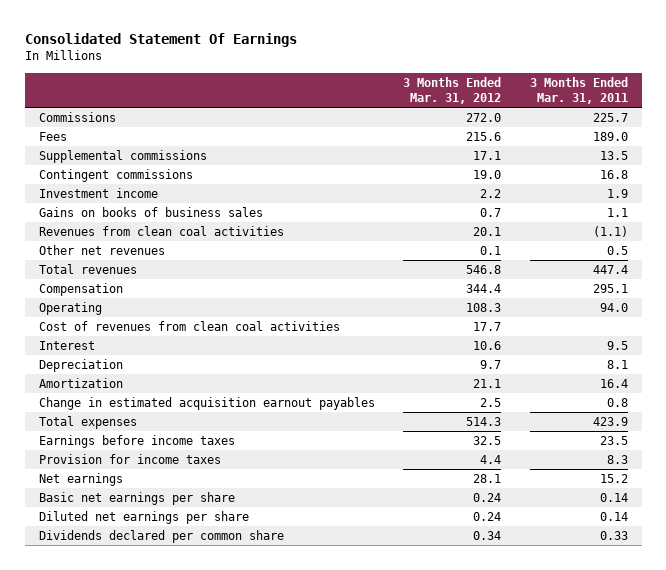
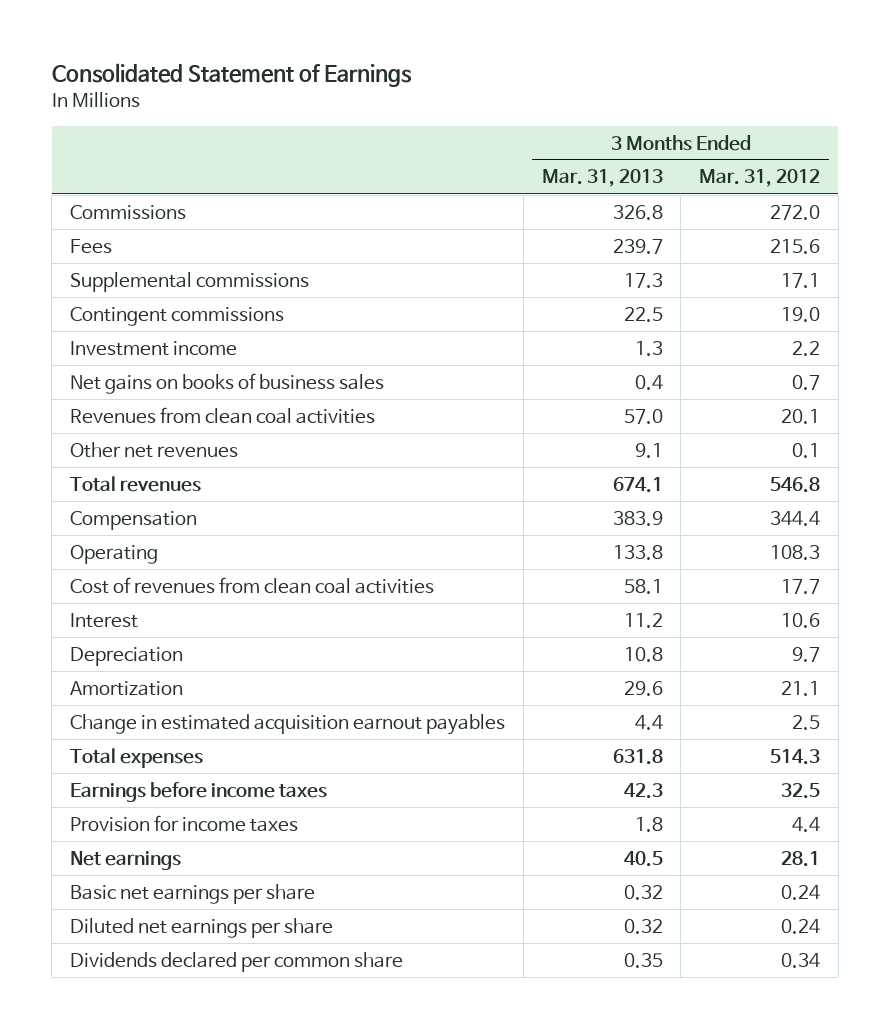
[24,32,297,47] Consolidated Statement Of Earnings -> [51,63,412,88] Consolidated Statement of Earnings
[529,76,628,104] 3 Months Ended Mar. 31, 2011 -> none
none -> [541,169,663,188] Mar. 31, 2013
[38,206,263,217] Gains on books of business sales -> [69,372,384,394] Net gains on books of business sales

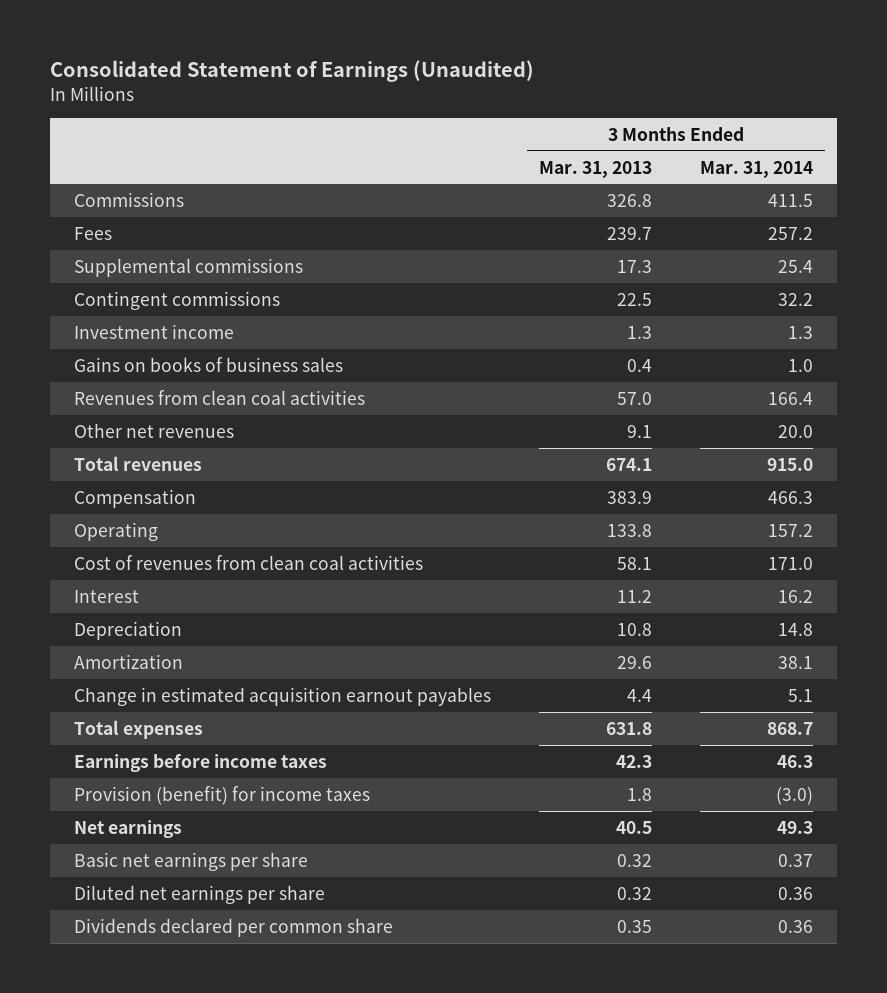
[51,63,412,88] Consolidated Statement of Earnings -> [49,59,534,82] Consolidated Statement of Earnings (Unaudited)
[699,169,821,188] Mar. 31, 2012 -> none
none -> [699,160,813,178] Mar. 31, 2014
[69,372,384,394] Net gains on books of business sales -> [73,356,343,372] Gains on books of business sales
[69,814,298,832] Provision for income taxes -> [73,785,370,805] Provision (benefit) for income taxes

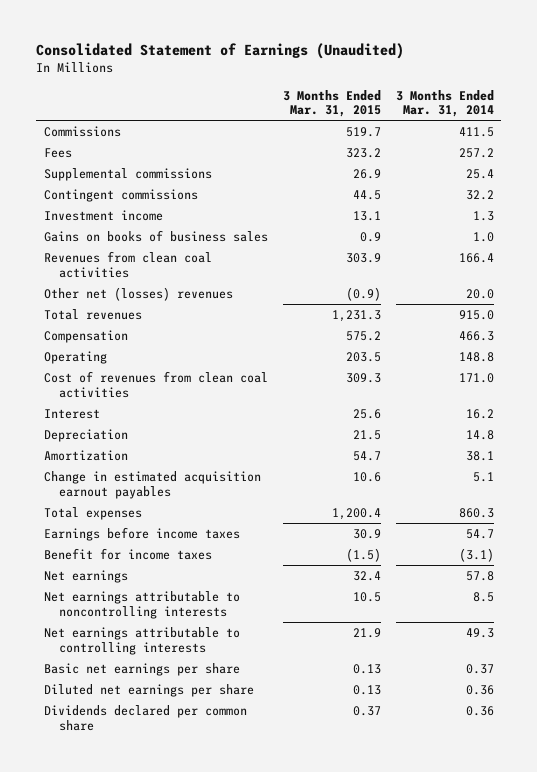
[538,160,652,178] Mar. 31, 2013 -> none
none -> [282,89,381,118] 3 Months Ended Mar. 31, 2015
[73,422,234,438] Other net revenues -> [43,286,233,301] Other net (losses) revenues
[767,523,813,537] 157.2 -> [458,351,494,362] 148.8
[766,721,813,735] 868.7 -> [458,507,494,518] 860.3
[776,754,813,768] 46.3 -> [465,528,494,539] 54.7
[73,785,370,805] Provision (benefit) for income taxes -> [43,547,212,560] Benefit for income taxes
[775,786,813,805] (3.0) -> [458,547,494,562] (3.1)
[776,820,813,834] 49.3 -> [465,570,494,581] 57.8
none -> [43,590,240,619] Net earnings attributable to noncontrolling interests
none -> [43,626,240,655] Net earnings attributable to controlling interests

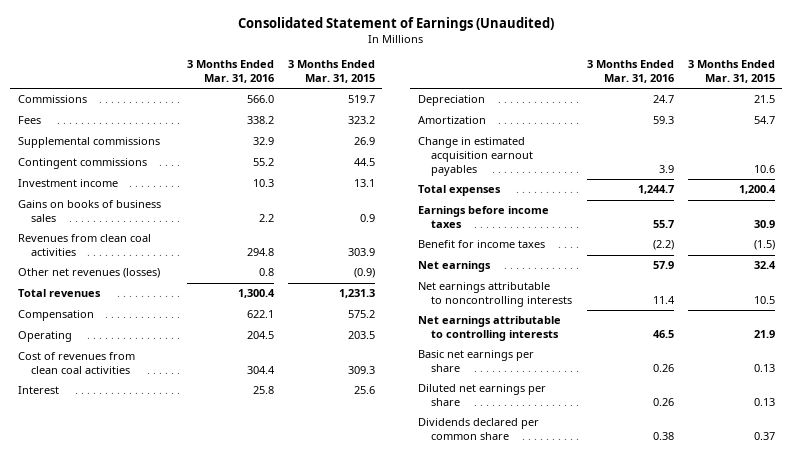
[395,89,494,118] 3 Months Ended Mar. 31, 2014 -> none
none -> [186,60,274,83] 3 Months Ended Mar. 31, 2016
[43,286,233,301] Other net (losses) revenues -> [17,268,160,279] Other net revenues (losses)

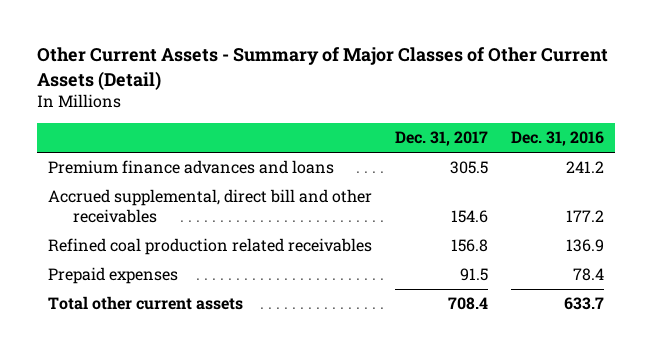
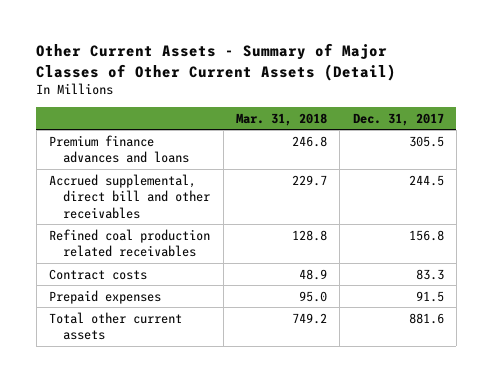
[511,131,605,147] Dec. 31, 2016 -> none
none -> [236,112,328,126] Mar. 31, 2018
[451,209,489,223] 154.6 -> [408,174,444,186] 244.5
none -> [49,268,148,280] Contract costs
[448,297,489,311] 708.4 -> [408,312,444,324] 881.6

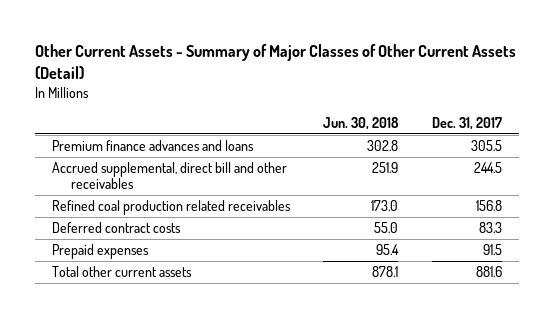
[236,112,328,126] Mar. 31, 2018 -> none
none -> [323,116,400,130] Jun. 30, 2018
[49,268,148,280] Contract costs -> [51,222,181,234] Deferred contract costs

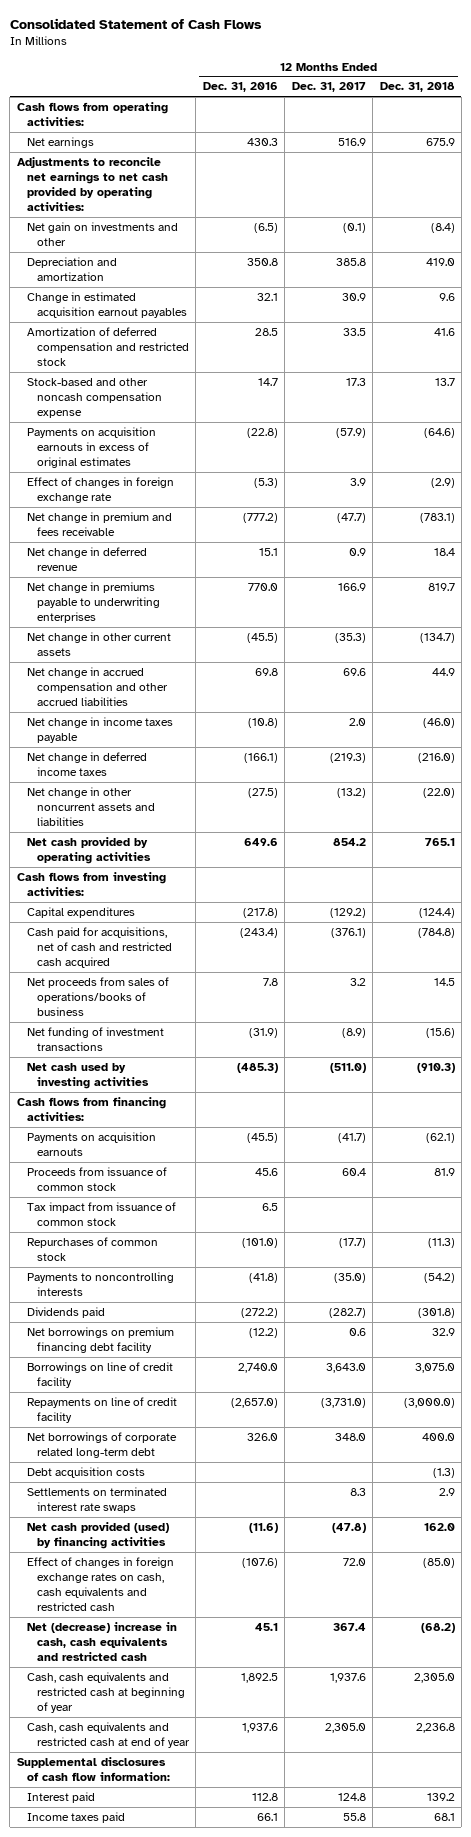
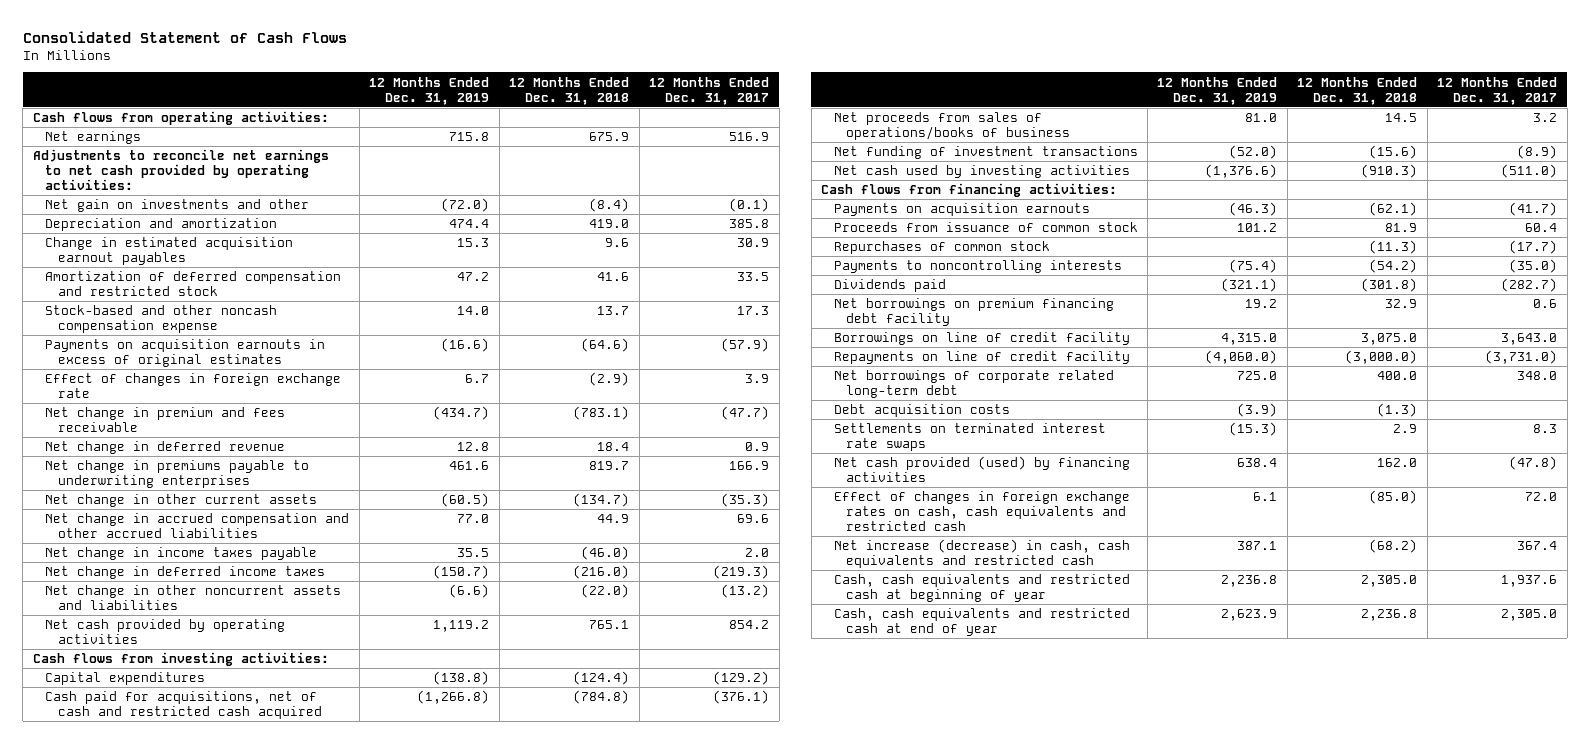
[202,82,278,93] Dec. 31, 2016 -> none
none -> [369,76,490,105] 12 Months Ended Dec. 31, 2019
[26,1201,176,1227] Tax impact from issuance of common stock -> none
[26,1621,177,1662] Net (decrease) increase in cash, cash equivalents and restricted cash -> [833,539,1130,569] Net increase (decrease) in cash, cash equivalents and restricted cash
[16,1756,170,1782] Supplemental disclosures of cash flow information: -> none
[26,1791,95,1803] Interest paid -> none
[26,1811,125,1823] Income taxes paid -> none

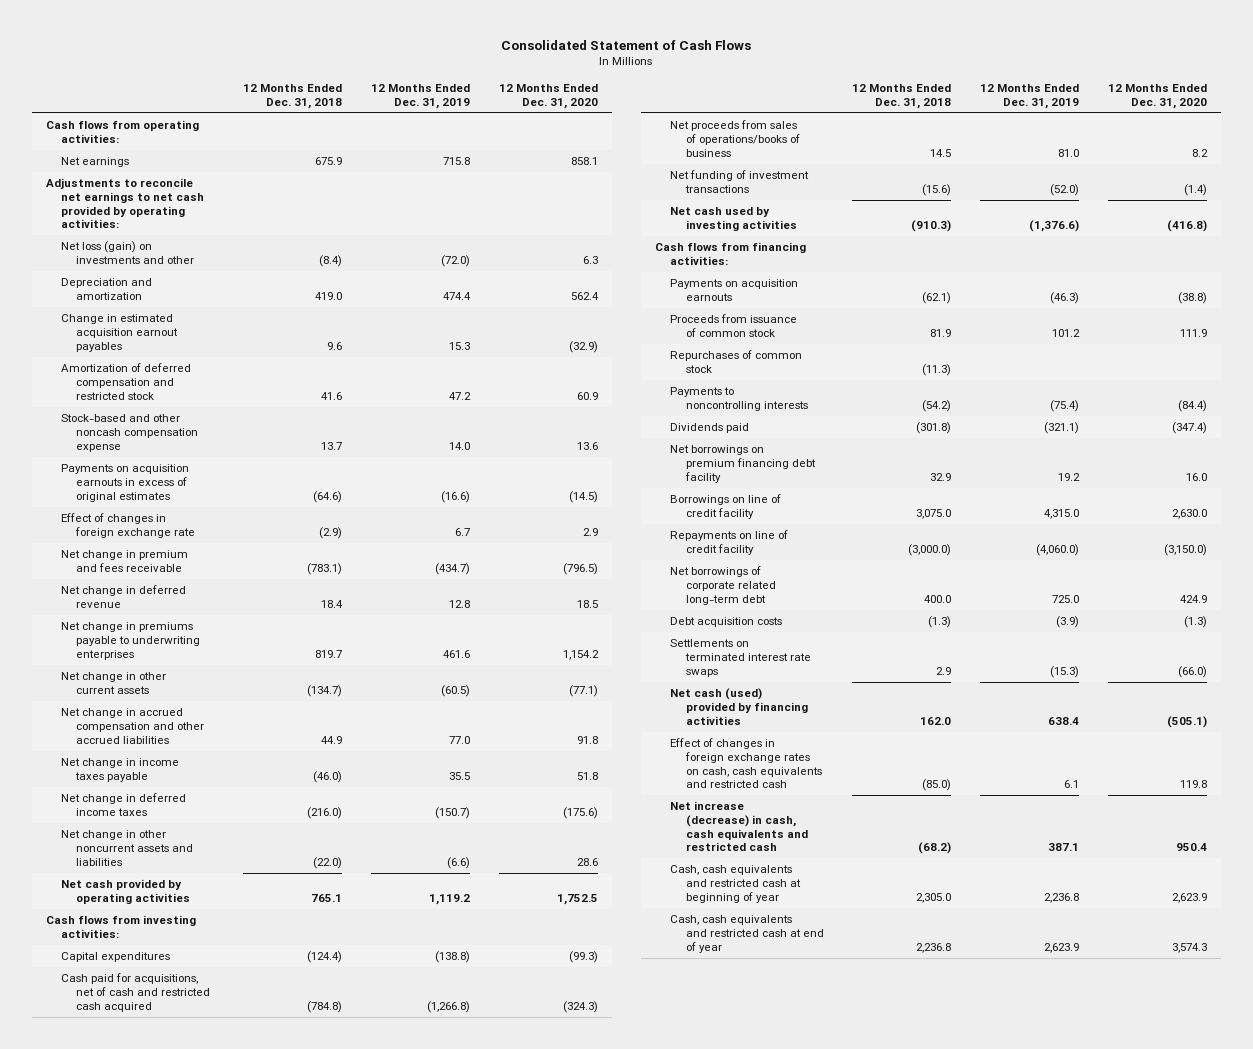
[649,76,770,105] 12 Months Ended Dec. 31, 2017 -> none
none -> [498,83,598,109] 12 Months Ended Dec. 31, 2020
[45,199,310,213] Net gain on investments and other -> [61,241,195,264] Net loss (gain) on investments and other
[833,456,1130,483] Net cash provided (used) by financing activities -> [670,688,808,725] Net cash (used) provided by financing activities

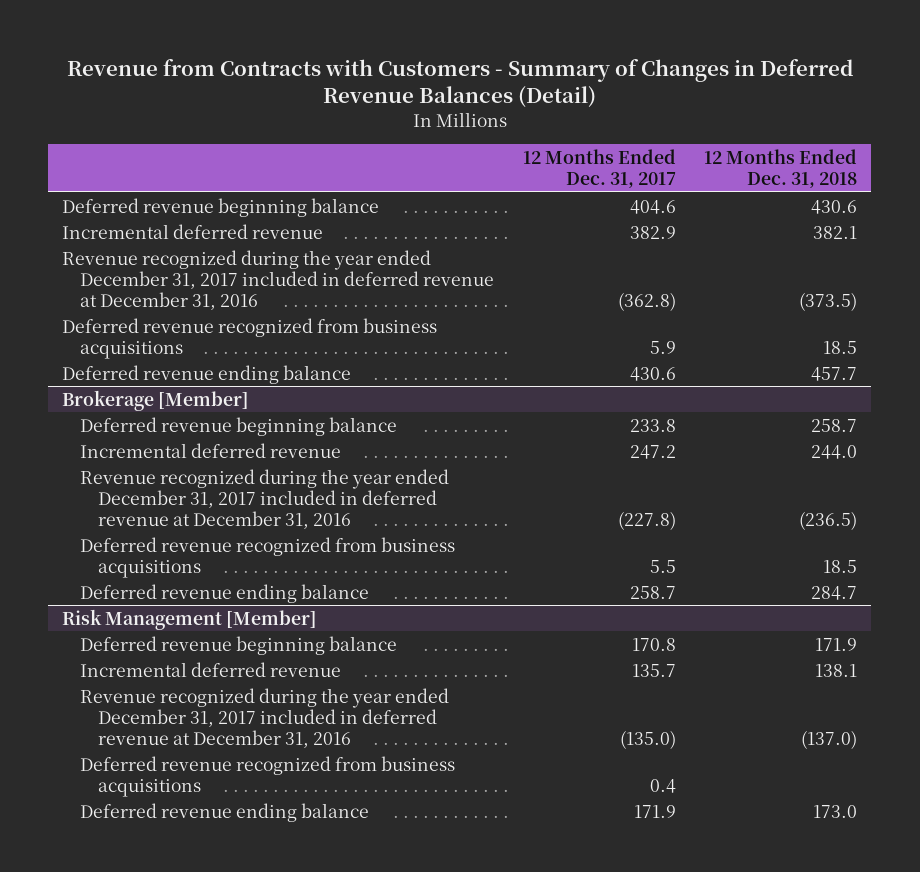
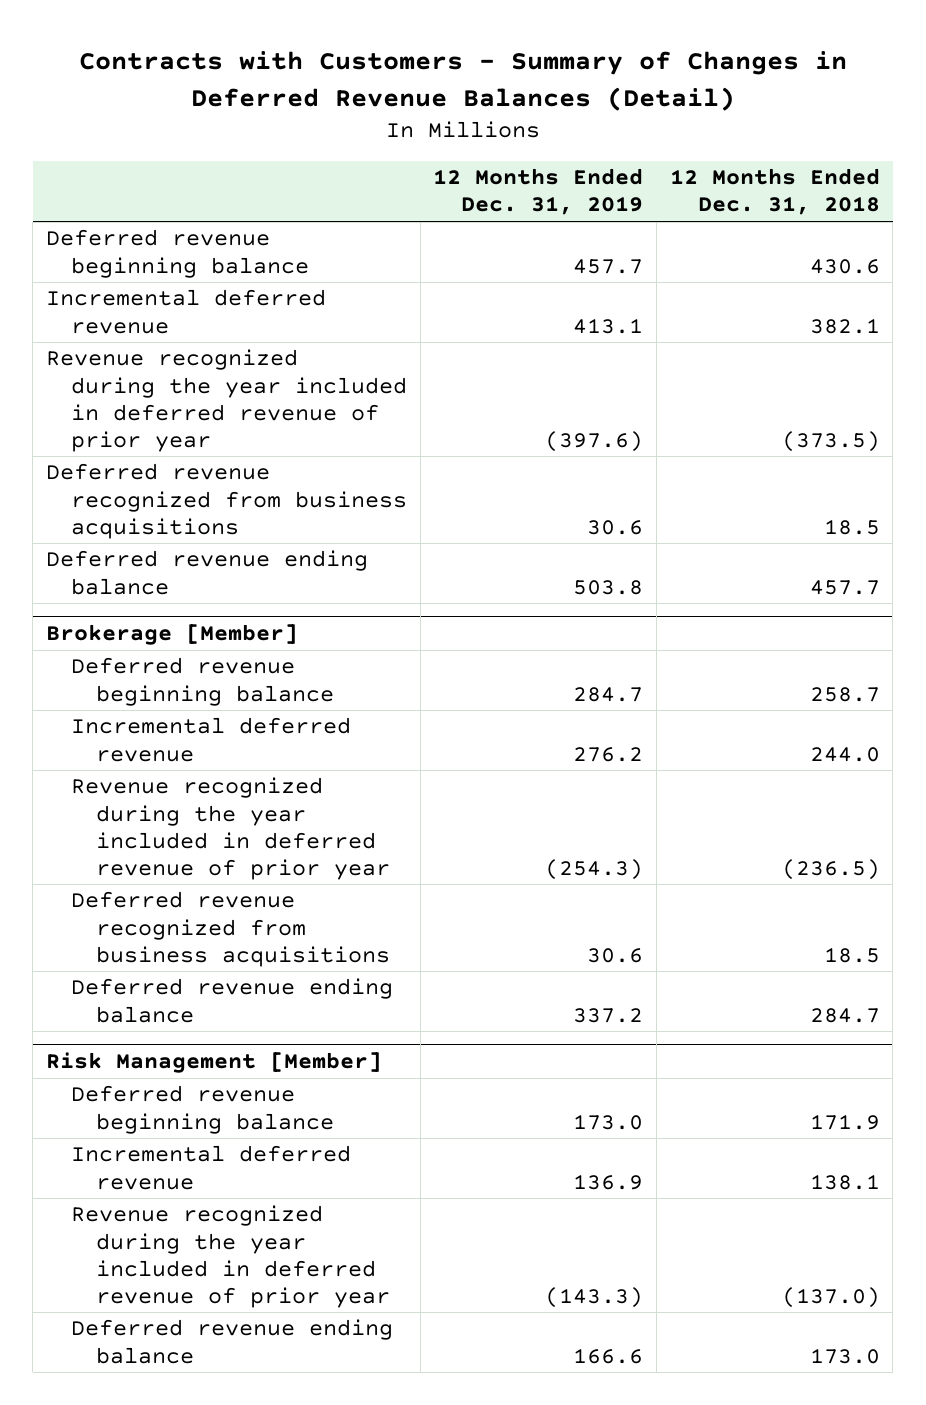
[66,58,853,109] Revenue from Contracts with Customers - Summary of Changes in Deferred Revenue Balances (Detail) -> [78,51,847,111] Contracts with Customers - Summary of Changes in Deferred Revenue Balances (Detail)
[522,149,676,189] 12 Months Ended Dec. 31, 2017 -> none
none -> [433,168,644,216] 12 Months Ended Dec. 31, 2019
[62,249,495,310] Revenue recognized during the year ended December 31, 2017 included in deferred revenue at December 31, 2016 -> [46,349,408,452] Revenue recognized during the year included in deferred revenue of prior year
[80,468,450,529] Revenue recognized during the year ended December 31, 2017 included in deferred revenue at December 31, 2016 -> [71,777,391,880] Revenue recognized during the year included in deferred revenue of prior year
[80,755,456,797] Deferred revenue recognized from business acquisitions -> none
[80,687,450,748] Revenue recognized during the year ended December 31, 2017 included in deferred revenue at December 31, 2016 -> [71,1205,391,1308] Revenue recognized during the year included in deferred revenue of prior year

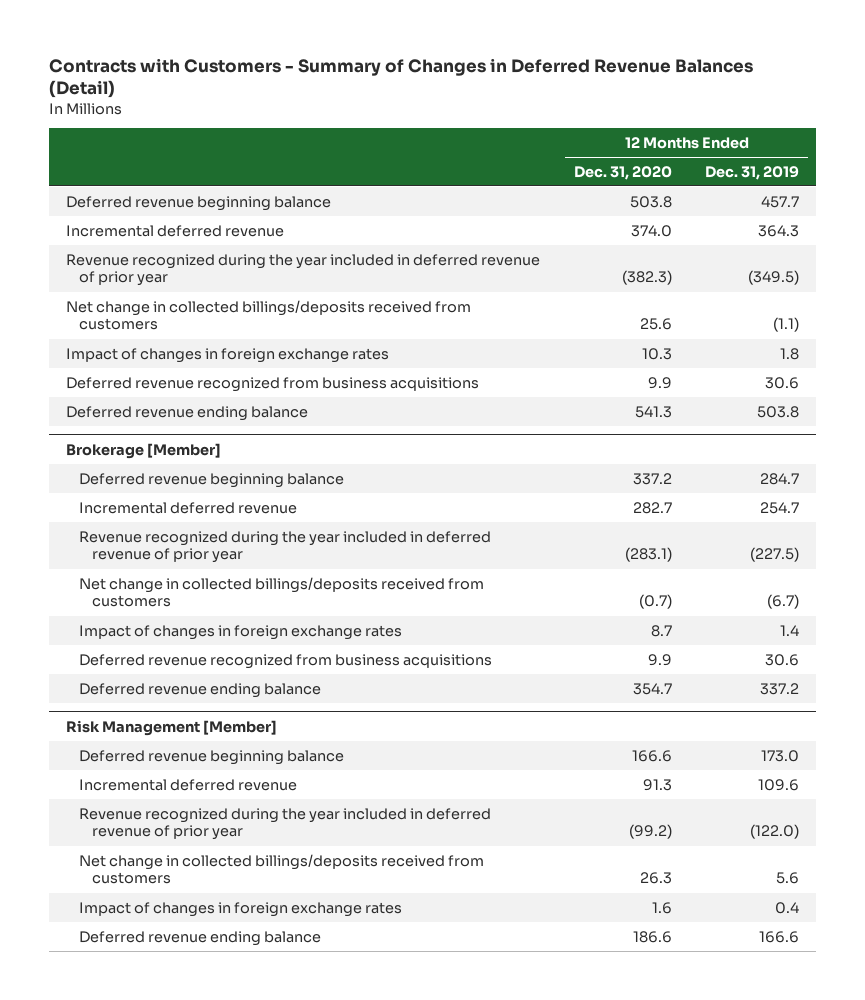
[669,168,880,216] 12 Months Ended Dec. 31, 2018 -> none
none -> [573,165,672,180] Dec. 31, 2020
[573,317,644,334] 413.1 -> [758,224,800,237] 364.3
[545,430,644,452] (397.6) -> [748,270,800,286] (349.5)
none -> [65,299,471,331] Net change in collected billings/deposits received from customers
none -> [65,347,389,363] Impact of changes in foreign exchange rates
[573,746,644,762] 276.2 -> [760,501,800,514] 254.7
[545,858,644,880] (254.3) -> [750,547,800,563] (227.5)
none -> [78,576,484,608] Net change in collected billings/deposits received from customers
none -> [78,624,402,640] Impact of changes in foreign exchange rates
[573,1173,644,1190] 136.9 -> [758,778,800,791] 109.6
[545,1286,644,1308] (143.3) -> [750,824,800,840] (122.0)
none -> [78,853,484,885] Net change in collected billings/deposits received from customers
none -> [78,901,402,917] Impact of changes in foreign exchange rates

